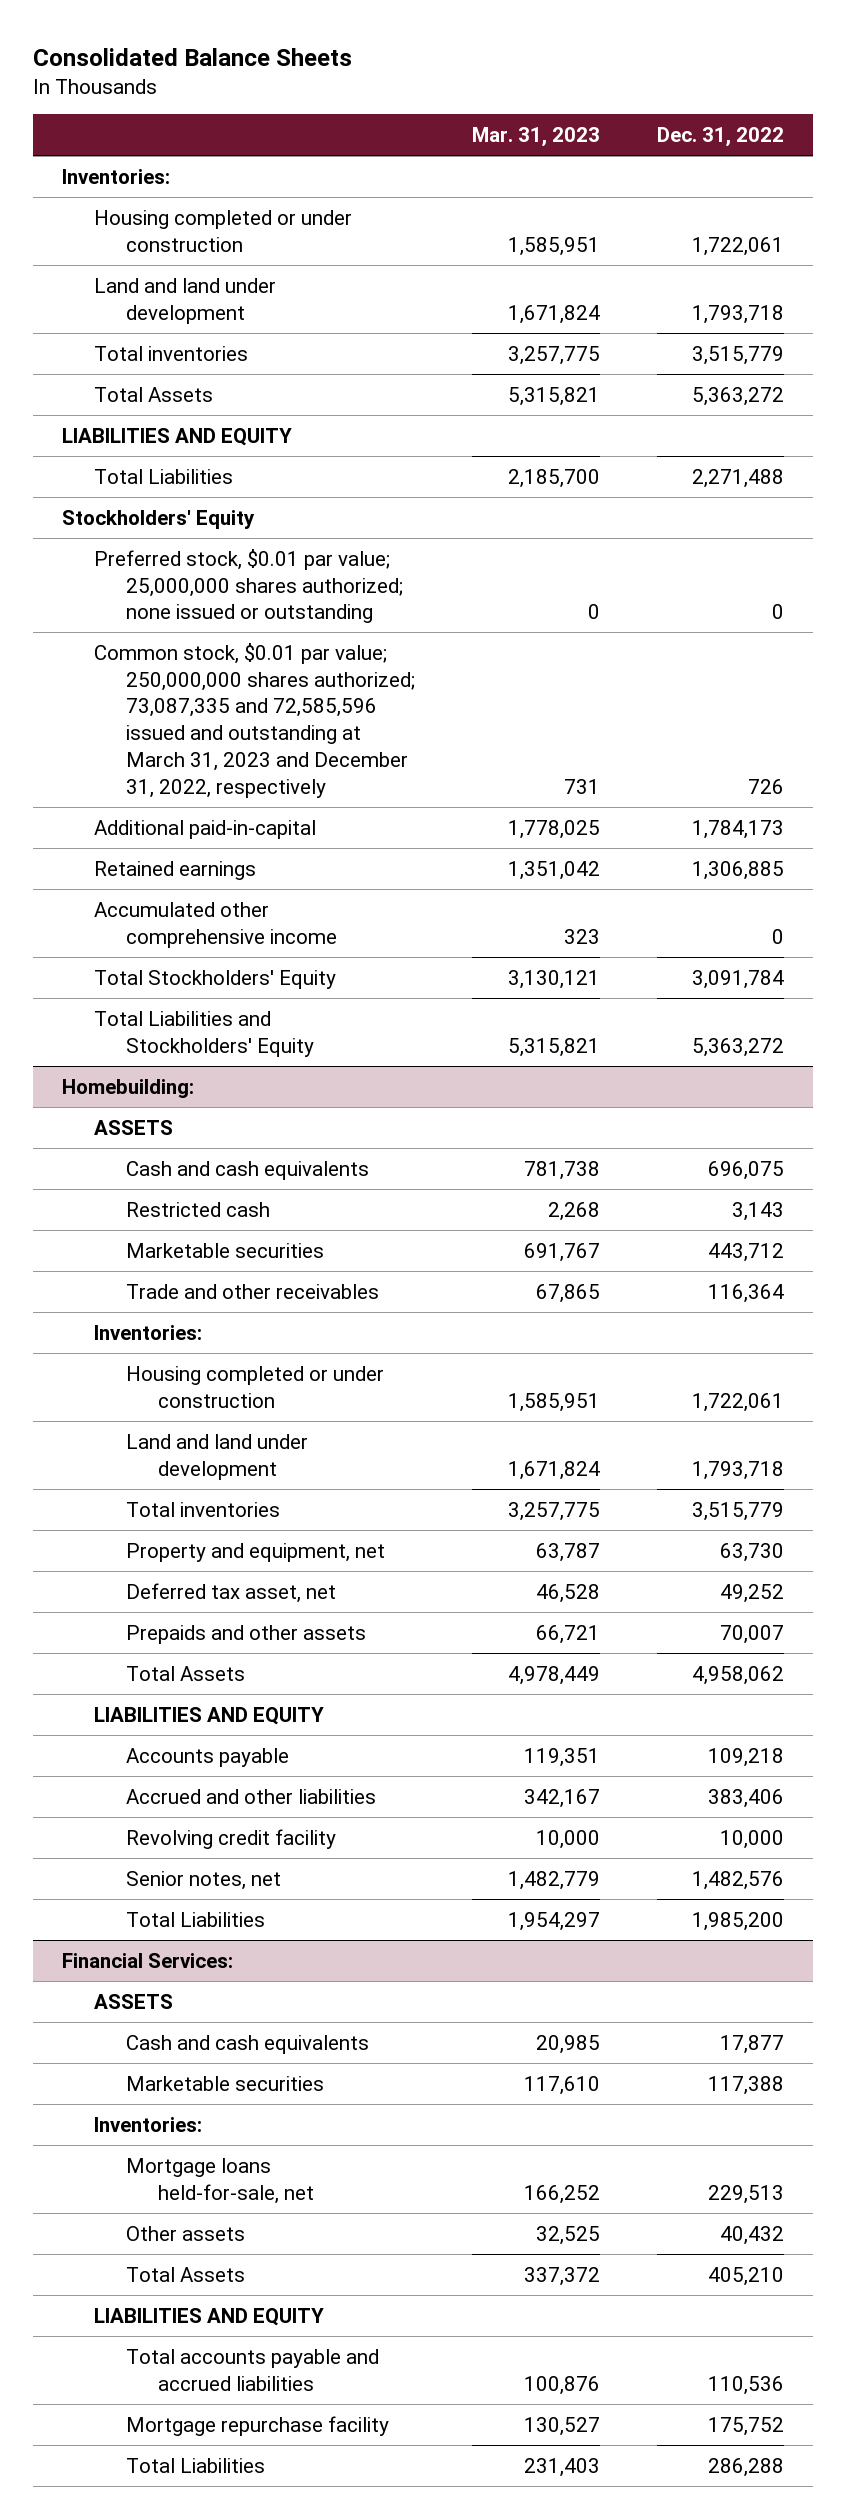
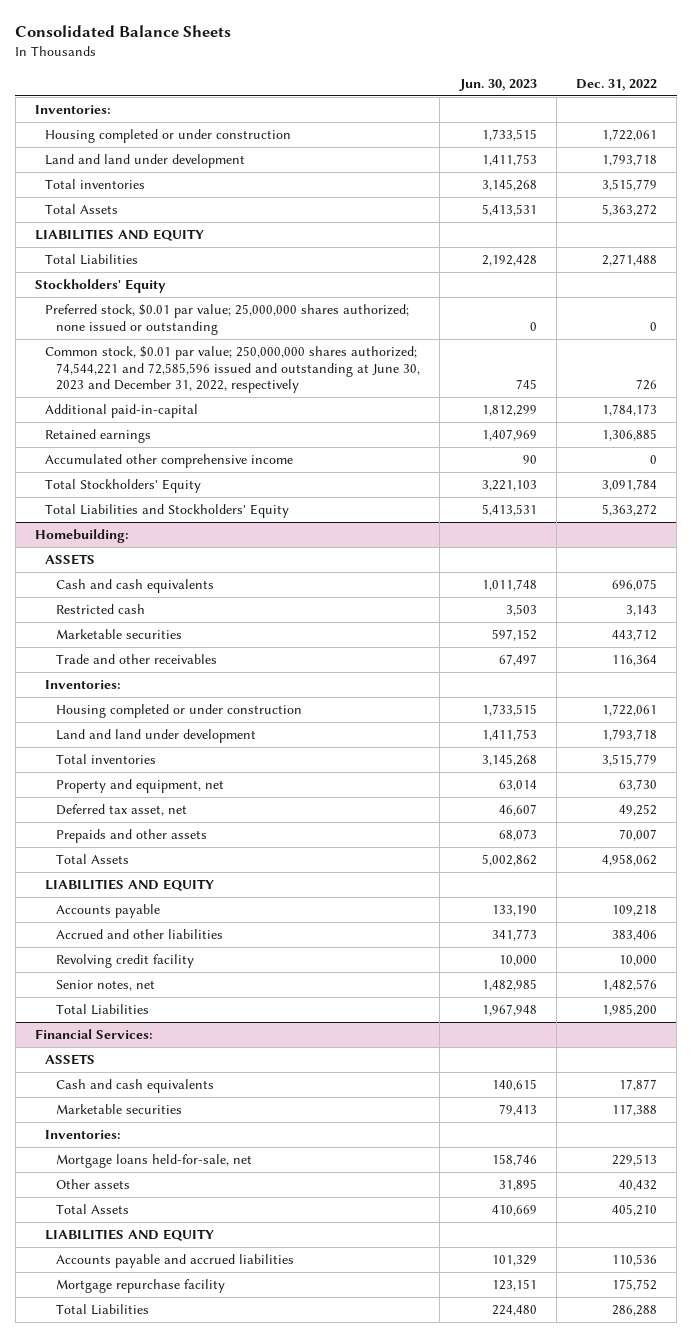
[472,127,601,148] Mar. 31, 2023 -> none
none -> [458,78,537,91] Jun. 30, 2023
[94,642,416,798] Common stock, $0.01 par value; 250,000,000 shares authorized; 73,087,335 and 72,585,596 issued and outstanding at March 31, 2023 and December 31, 2022, respectively -> [45,346,420,394] Common stock, $0.01 par value; 250,000,000 shares authorized; 74,544,221 and 72,585,596 issued and outstanding at June 30, 2023 and December 31, 2022, respectively
[126,2348,380,2391] Total accounts payable and accrued liabilities -> [55,1254,294,1269] Accounts payable and accrued liabilities

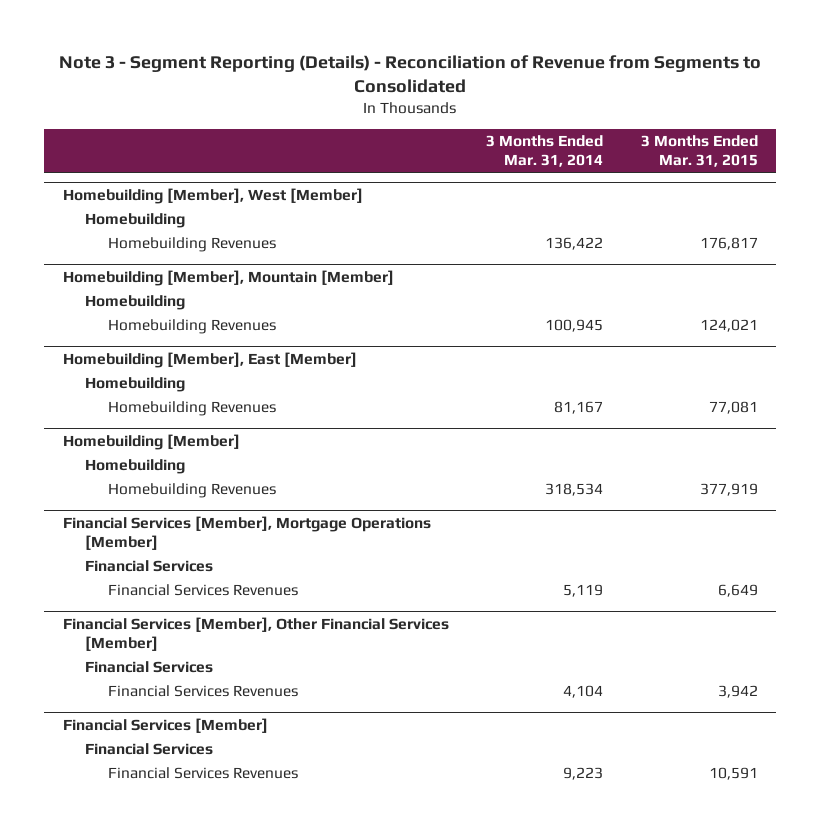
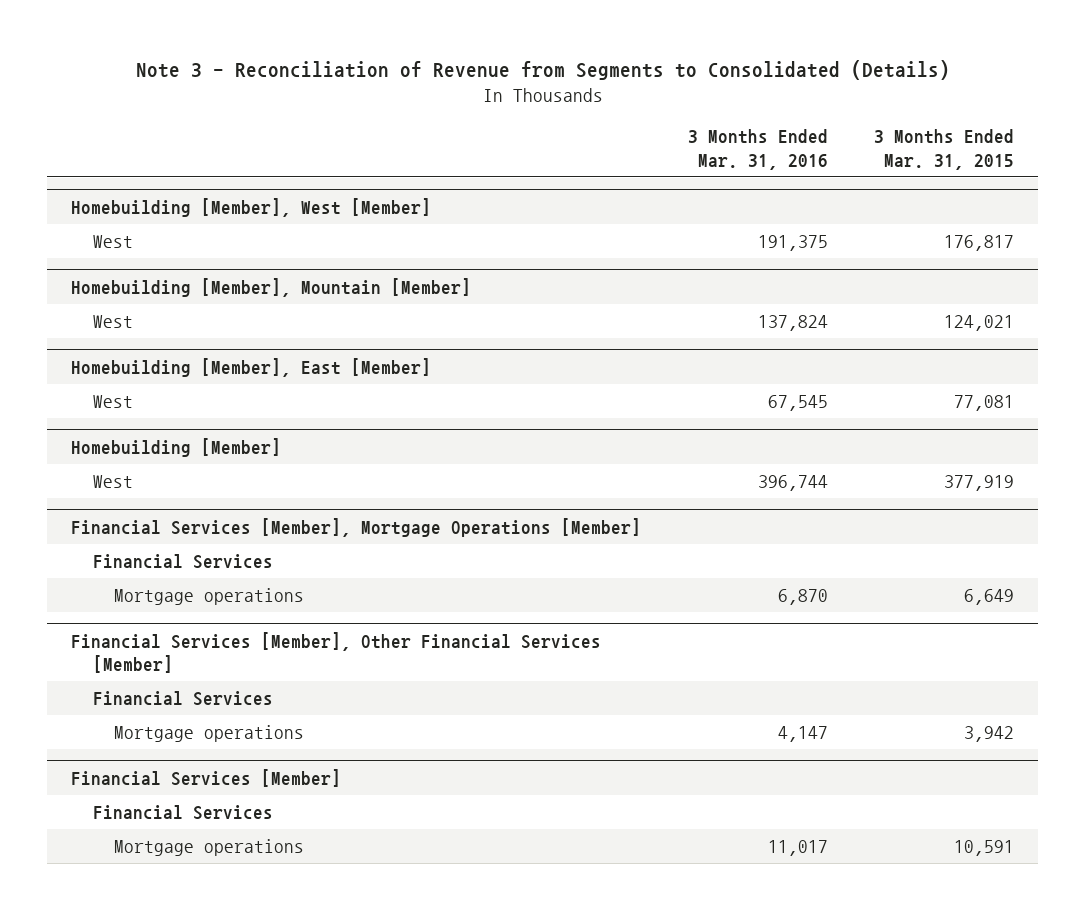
[59,54,762,94] Note 3 - Segment Reporting (Details) - Reconciliation of Revenue from Segments to Consolidated -> [135,60,950,81] Note 3 - Reconciliation of Revenue from Segments to Consolidated (Details)
[486,134,604,168] 3 Months Ended Mar. 31, 2014 -> none
none -> [687,129,828,170] 3 Months Ended Mar. 31, 2016
[85,213,186,229] Homebuilding -> none
[107,237,276,253] Homebuilding Revenues -> [92,234,133,248] West
[85,295,186,311] Homebuilding -> none
[107,319,276,335] Homebuilding Revenues -> [92,314,133,328] West
[85,377,186,393] Homebuilding -> none
[107,401,276,417] Homebuilding Revenues -> [92,394,133,408] West
[85,459,186,475] Homebuilding -> none
[107,483,276,499] Homebuilding Revenues -> [92,474,133,488] West
[107,584,298,597] Financial Services Revenues -> [114,587,305,605] Mortgage operations
[107,685,298,698] Financial Services Revenues -> [114,724,305,742] Mortgage operations
[107,767,298,780] Financial Services Revenues -> [114,838,305,856] Mortgage operations

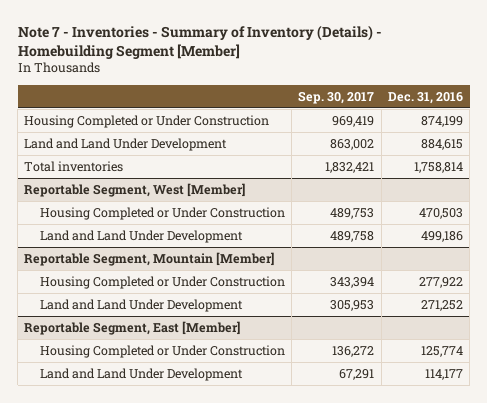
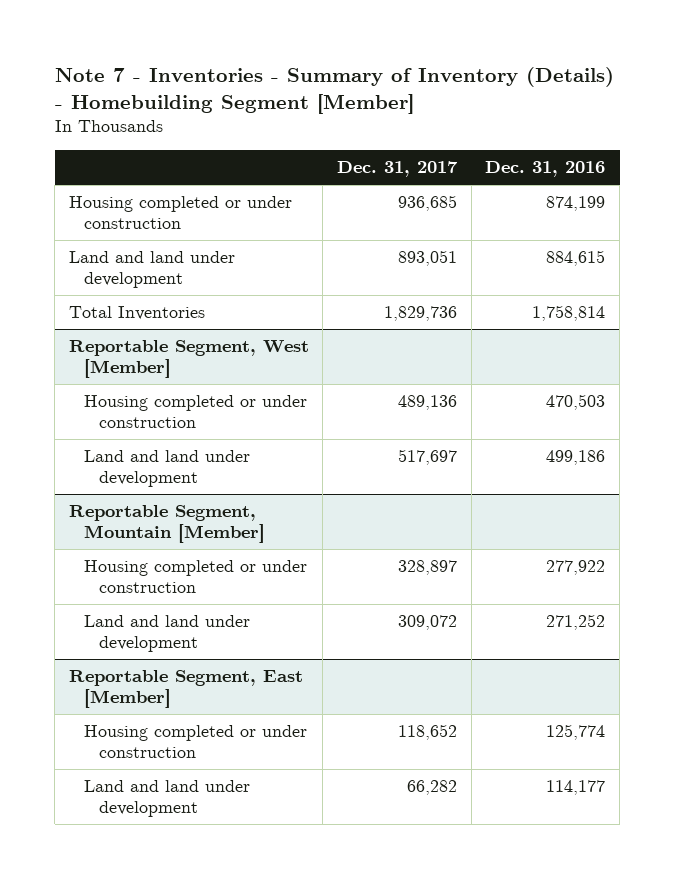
[298,90,375,104] Sep. 30, 2017 -> none
none -> [337,160,459,177] Dec. 31, 2017
[24,114,270,128] Housing Completed or Under Construction -> [68,196,292,229] Housing completed or under construction
[24,137,228,151] Land and Land Under Development -> [68,251,235,288] Land and land under development
[24,160,124,172] Total inventories -> [68,306,205,321] Total Inventories
[39,206,285,220] Housing Completed or Under Construction -> [83,395,307,428] Housing completed or under construction
[39,229,243,243] Land and Land Under Development -> [83,450,250,487] Land and land under development
[39,275,285,289] Housing Completed or Under Construction -> [83,560,307,593] Housing completed or under construction
[39,298,243,312] Land and Land Under Development -> [83,615,250,652] Land and land under development
[39,344,285,358] Housing Completed or Under Construction -> [83,725,307,758] Housing completed or under construction
[39,367,243,381] Land and Land Under Development -> [83,780,250,817] Land and land under development

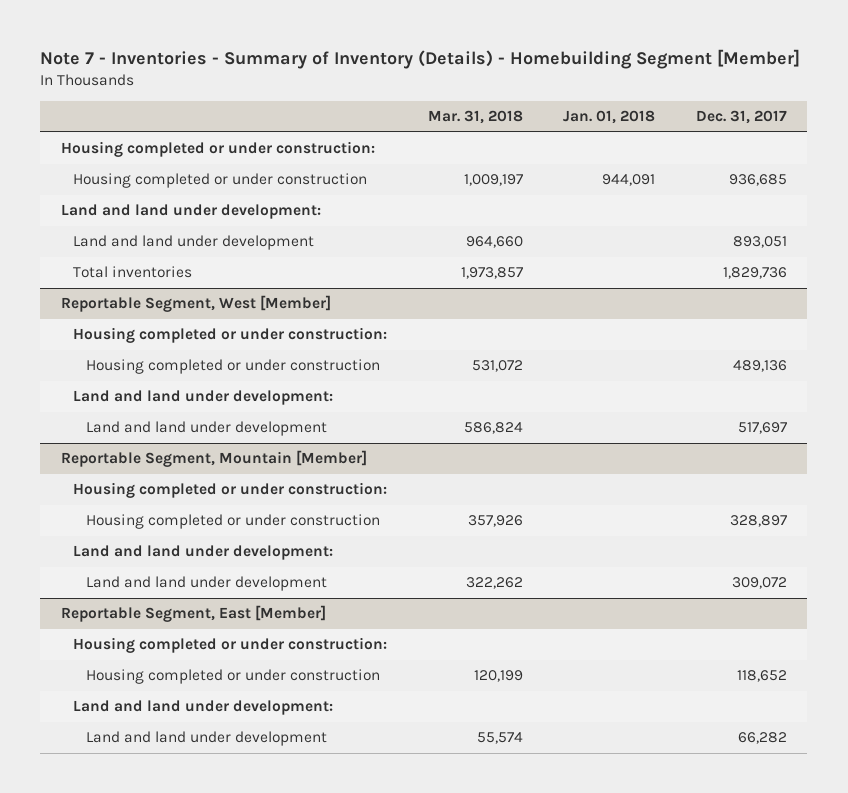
[485,160,606,177] Dec. 31, 2016 -> none
none -> [427,110,523,125] Mar. 31, 2018
none -> [563,110,656,125] Jan. 01, 2018
none -> [60,141,375,158] Housing completed or under construction:
none -> [60,204,321,220] Land and land under development:
[68,306,205,321] Total Inventories -> [73,266,193,279] Total inventories
none -> [73,327,388,344] Housing completed or under construction:
none -> [73,390,334,406] Land and land under development:
none -> [73,482,388,499] Housing completed or under construction:
none -> [73,545,334,561] Land and land under development:
none -> [73,637,388,654] Housing completed or under construction:
none -> [73,700,334,716] Land and land under development:

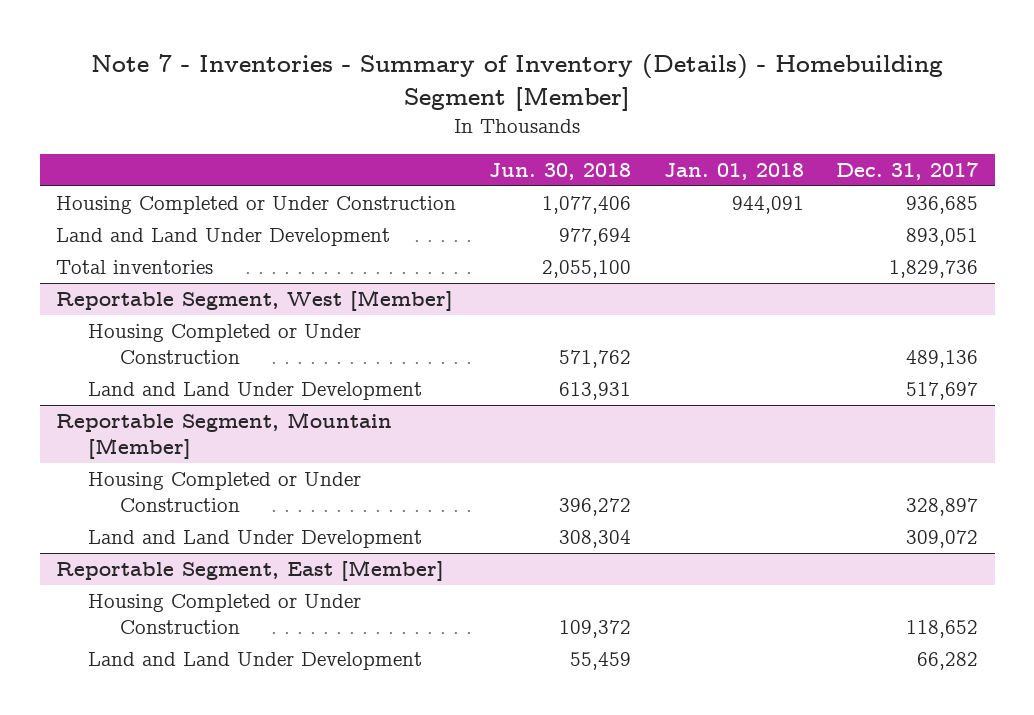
[427,110,523,125] Mar. 31, 2018 -> none
none -> [488,162,631,180] Jun. 30, 2018
[60,141,375,158] Housing completed or under construction: -> none
[60,204,321,220] Land and land under development: -> none
[73,173,368,189] Housing completed or under construction -> [55,196,456,215] Housing Completed or Under Construction
[73,235,315,251] Land and land under development -> [55,228,390,247] Land and Land Under Development
[73,327,388,344] Housing completed or under construction: -> none
[73,390,334,406] Land and land under development: -> none
[85,359,380,375] Housing completed or under construction -> [87,324,361,364] Housing Completed or Under Construction
[85,421,327,437] Land and land under development -> [87,382,422,401] Land and Land Under Development
[73,482,388,499] Housing completed or under construction: -> none
[73,545,334,561] Land and land under development: -> none
[85,514,380,530] Housing completed or under construction -> [87,472,361,512] Housing Completed or Under Construction
[85,576,327,592] Land and land under development -> [87,530,422,549] Land and Land Under Development
[73,637,388,654] Housing completed or under construction: -> none
[73,700,334,716] Land and land under development: -> none
[85,669,380,685] Housing completed or under construction -> [87,594,361,634] Housing Completed or Under Construction
[85,731,327,747] Land and land under development -> [87,652,422,671] Land and Land Under Development

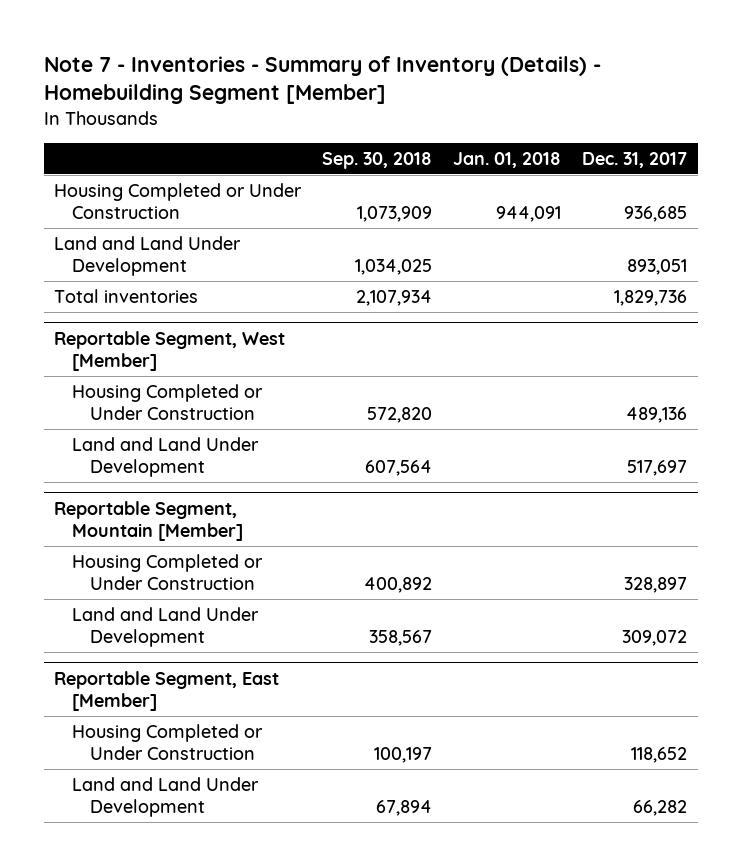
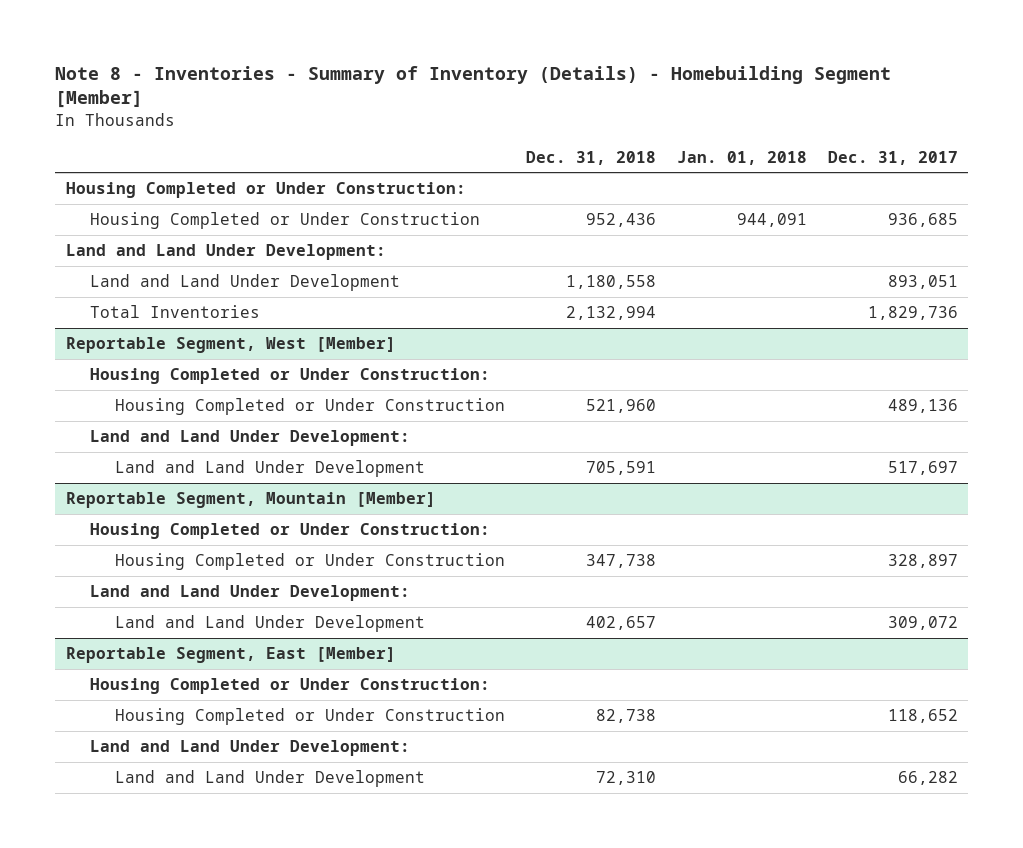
[43,56,601,105] Note 7 - Inventories - Summary of Inventory (Details) - Homebuilding Segment [Member] -> [55,65,892,109] Note 8 - Inventories - Summary of Inventory (Details) - Homebuilding Segment [Member]
[322,151,433,169] Sep. 30, 2018 -> none
none -> [525,150,656,165] Dec. 31, 2018
none -> [65,181,466,198] Housing Completed or Under Construction:
none -> [65,243,386,260] Land and Land Under Development:
[54,288,199,303] Total inventories -> [90,304,261,318] Total Inventories
none -> [90,367,491,384] Housing Completed or Under Construction:
none -> [90,429,411,446] Land and Land Under Development:
none -> [90,522,491,539] Housing Completed or Under Construction:
none -> [90,584,411,601] Land and Land Under Development:
none -> [90,677,491,694] Housing Completed or Under Construction:
none -> [90,739,411,756] Land and Land Under Development:

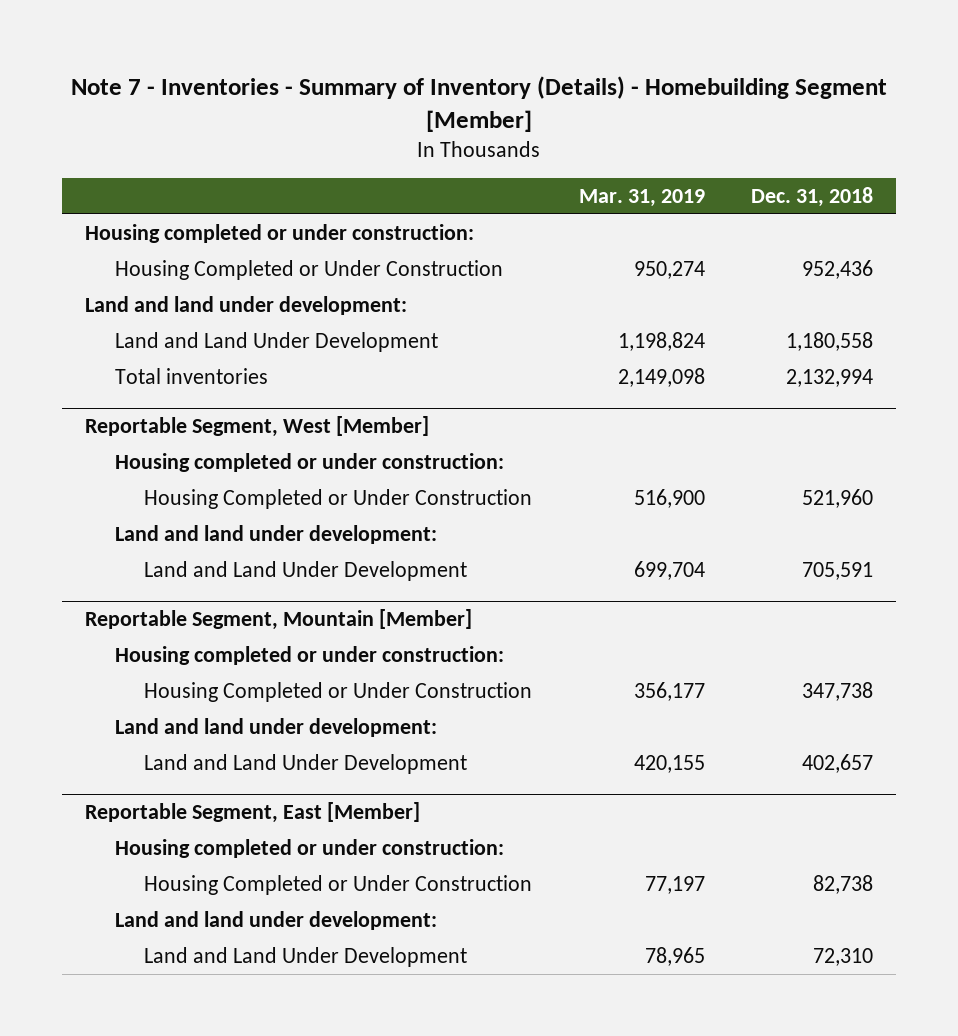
[55,65,892,109] Note 8 - Inventories - Summary of Inventory (Details) - Homebuilding Segment [Member] -> [71,75,888,133] Note 7 - Inventories - Summary of Inventory (Details) - Homebuilding Segment [Member]
[676,150,807,165] Jan. 01, 2018 -> none
[827,150,958,165] Dec. 31, 2017 -> none
none -> [578,188,705,207] Mar. 31, 2019
[65,181,466,198] Housing Completed or Under Construction: -> [85,223,475,243] Housing completed or under construction:
[65,243,386,260] Land and Land Under Development: -> [85,295,408,315] Land and land under development:
[90,304,261,318] Total Inventories -> [114,367,268,384] Total inventories
[90,367,491,384] Housing Completed or Under Construction: -> [114,452,504,472] Housing completed or under construction:
[90,429,411,446] Land and Land Under Development: -> [114,524,437,544] Land and land under development:
[90,522,491,539] Housing Completed or Under Construction: -> [114,645,504,665] Housing completed or under construction:
[90,584,411,601] Land and Land Under Development: -> [114,717,437,737] Land and land under development:
[90,677,491,694] Housing Completed or Under Construction: -> [114,838,504,858] Housing completed or under construction:
[90,739,411,756] Land and Land Under Development: -> [114,910,437,930] Land and land under development:

